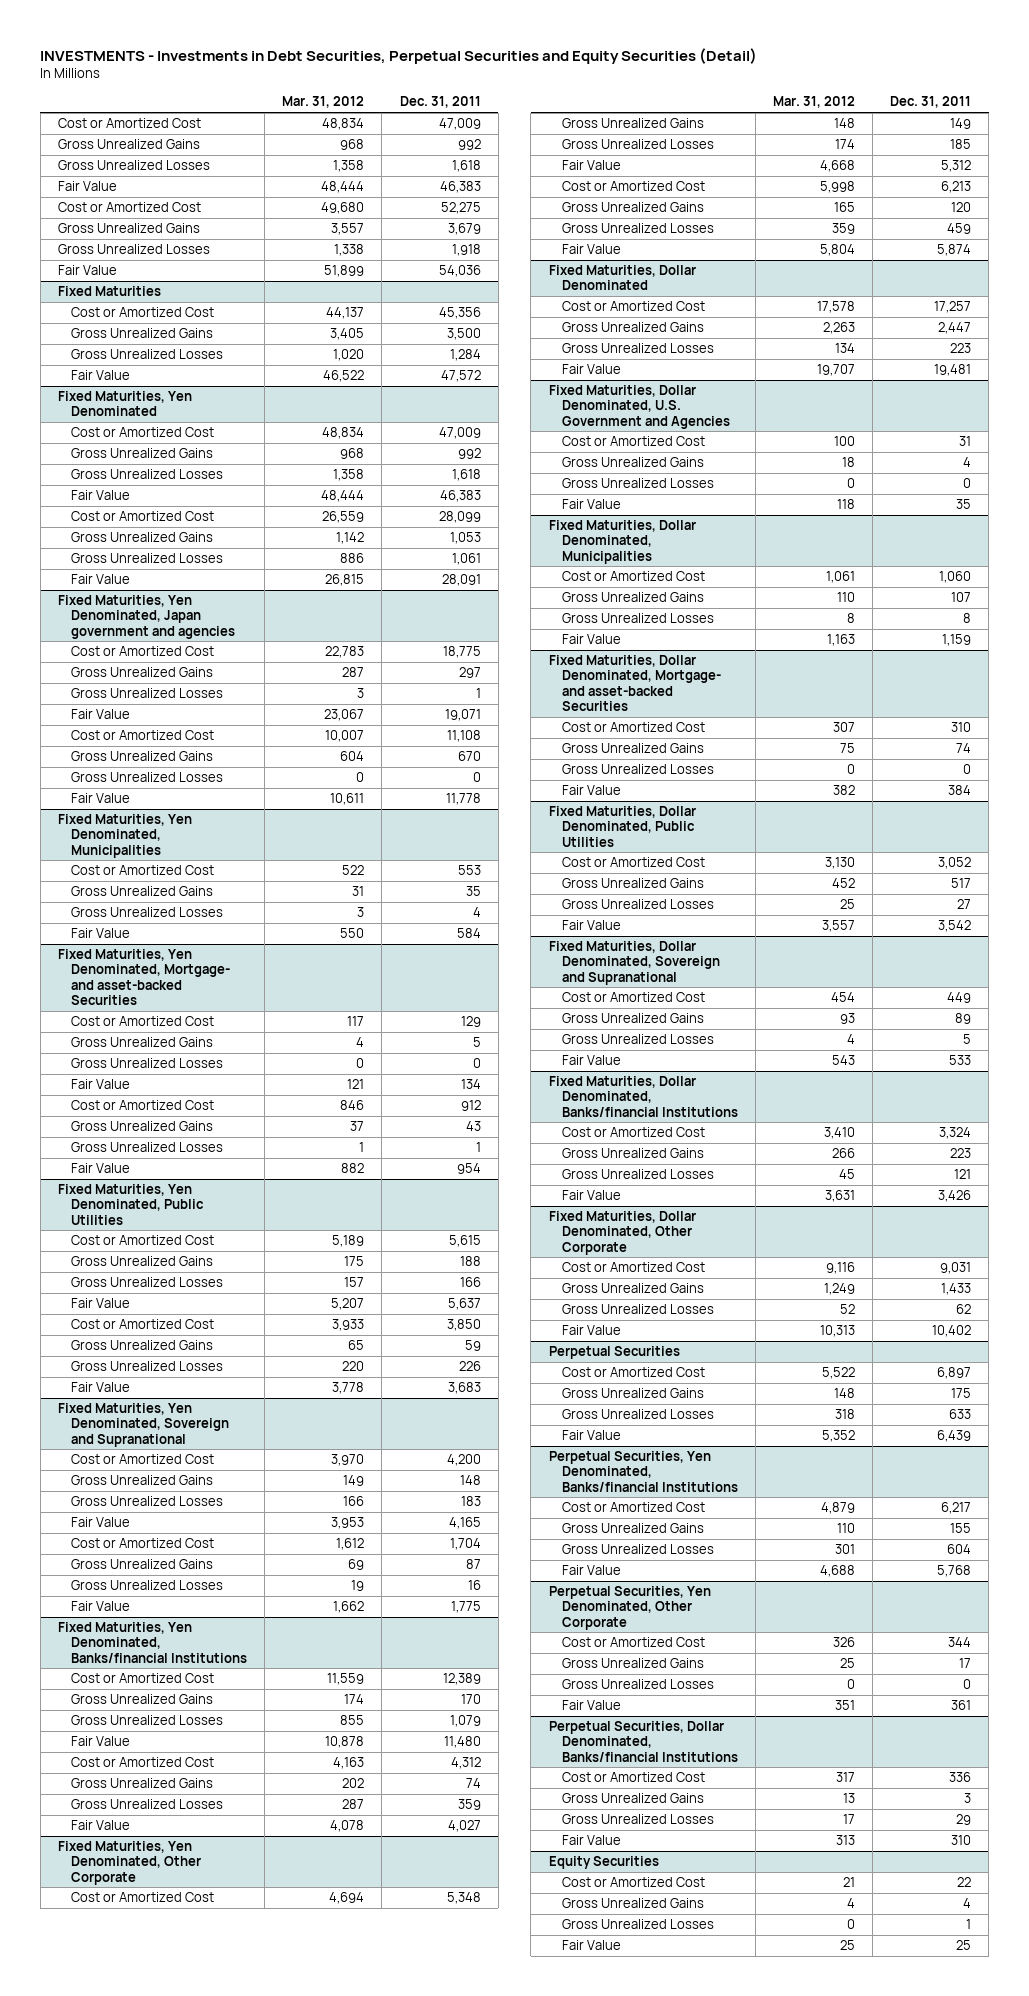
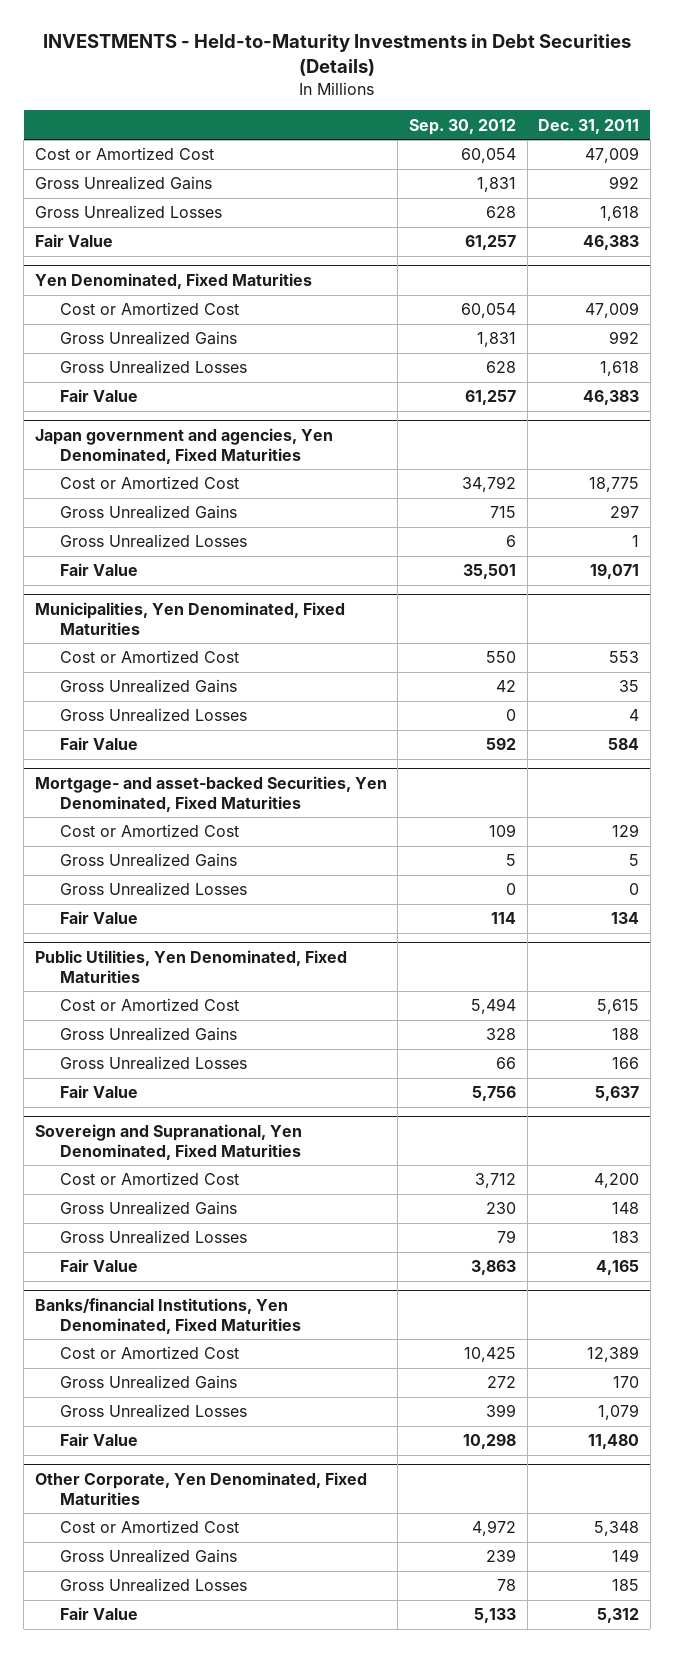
[40,47,758,64] INVESTMENTS - Investments in Debt Securities, Perpetual Securities and Equity Securities (Detail) -> [42,34,631,77] INVESTMENTS - Held-to-Maturity Investments in Debt Securities (Details)
[282,96,365,109] Mar. 31, 2012 -> none
none -> [408,118,516,135] Sep. 30, 2012
[58,202,202,213] Cost or Amortized Cost -> none
[58,223,201,234] Gross Unrealized Gains -> none
[58,244,211,255] Gross Unrealized Losses -> none
[58,265,118,276] Fair Value -> none
[58,286,162,297] Fixed Maturities -> none
[71,307,215,318] Cost or Amortized Cost -> none
[71,328,214,339] Gross Unrealized Gains -> none
[71,349,224,360] Gross Unrealized Losses -> none
[71,370,131,381] Fair Value -> none
[58,391,193,417] Fixed Maturities, Yen Denominated -> [34,272,312,289] Yen Denominated, Fixed Maturities
[71,511,215,522] Cost or Amortized Cost -> none
[71,532,214,543] Gross Unrealized Gains -> none
[71,553,224,564] Gross Unrealized Losses -> none
[71,574,131,585] Fair Value -> none
[58,595,236,639] Fixed Maturities, Yen Denominated, Japan government and agencies -> [34,427,333,464] Japan government and agencies, Yen Denominated, Fixed Maturities
[71,730,215,741] Cost or Amortized Cost -> none
[71,751,214,762] Gross Unrealized Gains -> none
[71,772,224,783] Gross Unrealized Losses -> none
[71,793,131,804] Fair Value -> none
[58,814,193,858] Fixed Maturities, Yen Denominated, Municipalities -> [34,601,345,635] Municipalities, Yen Denominated, Fixed Maturities
[58,949,231,1006] Fixed Maturities, Yen Denominated, Mortgage- and asset-backed Securities -> [34,775,387,812] Mortgage- and asset-backed Securities, Yen Denominated, Fixed Maturities
[71,1100,215,1111] Cost or Amortized Cost -> none
[71,1121,214,1132] Gross Unrealized Gains -> none
[71,1142,224,1153] Gross Unrealized Losses -> none
[71,1163,131,1174] Fair Value -> none
[58,1184,205,1225] Fixed Maturities, Yen Denominated, Public Utilities -> [34,949,347,983] Public Utilities, Yen Denominated, Fixed Maturities
[71,1319,215,1330] Cost or Amortized Cost -> none
[71,1340,214,1351] Gross Unrealized Gains -> none
[71,1361,224,1372] Gross Unrealized Losses -> none
[71,1382,131,1393] Fair Value -> none
[58,1403,230,1447] Fixed Maturities, Yen Denominated, Sovereign and Supranational -> [34,1123,302,1160] Sovereign and Supranational, Yen Denominated, Fixed Maturities
[71,1538,215,1549] Cost or Amortized Cost -> none
[71,1559,214,1570] Gross Unrealized Gains -> none
[71,1580,224,1591] Gross Unrealized Losses -> none
[71,1601,131,1612] Fair Value -> none
[58,1622,248,1663] Fixed Maturities, Yen Denominated, Banks/financial Institutions -> [34,1297,301,1334] Banks/financial Institutions, Yen Denominated, Fixed Maturities
[71,1757,215,1768] Cost or Amortized Cost -> none
[71,1778,214,1789] Gross Unrealized Gains -> none
[71,1799,224,1810] Gross Unrealized Losses -> none
[71,1820,131,1831] Fair Value -> none
[58,1841,202,1885] Fixed Maturities, Yen Denominated, Other Corporate -> [34,1471,367,1505] Other Corporate, Yen Denominated, Fixed Maturities
[561,181,705,192] Cost or Amortized Cost -> none
[561,202,704,213] Gross Unrealized Gains -> none
[561,223,714,234] Gross Unrealized Losses -> none
[561,244,621,255] Fair Value -> none
[548,265,696,291] Fixed Maturities, Dollar Denominated -> none
[561,301,705,312] Cost or Amortized Cost -> none
[561,322,704,333] Gross Unrealized Gains -> none
[561,343,714,354] Gross Unrealized Losses -> none
[561,364,621,375] Fair Value -> none
[548,385,730,429] Fixed Maturities, Dollar Denominated, U.S. Government and Agencies -> none
[561,436,705,447] Cost or Amortized Cost -> none
[561,457,704,468] Gross Unrealized Gains -> none
[561,478,714,489] Gross Unrealized Losses -> none
[561,499,621,510] Fair Value -> none
[548,520,696,564] Fixed Maturities, Dollar Denominated, Municipalities -> none
[561,571,705,582] Cost or Amortized Cost -> none
[561,592,704,603] Gross Unrealized Gains -> none
[561,613,714,624] Gross Unrealized Losses -> none
[561,634,621,645] Fair Value -> none
[548,655,721,712] Fixed Maturities, Dollar Denominated, Mortgage- and asset-backed Securities -> none
[561,722,705,733] Cost or Amortized Cost -> none
[561,743,704,754] Gross Unrealized Gains -> none
[561,764,714,775] Gross Unrealized Losses -> none
[561,785,621,796] Fair Value -> none
[548,806,696,847] Fixed Maturities, Dollar Denominated, Public Utilities -> none
[561,857,705,868] Cost or Amortized Cost -> none
[561,878,704,889] Gross Unrealized Gains -> none
[561,899,714,910] Gross Unrealized Losses -> none
[561,920,621,931] Fair Value -> none
[548,941,720,985] Fixed Maturities, Dollar Denominated, Sovereign and Supranational -> none
[561,992,705,1003] Cost or Amortized Cost -> none
[561,1013,704,1024] Gross Unrealized Gains -> none
[561,1034,714,1045] Gross Unrealized Losses -> none
[561,1055,621,1066] Fair Value -> none
[548,1076,738,1117] Fixed Maturities, Dollar Denominated, Banks/financial Institutions -> none
[561,1127,705,1138] Cost or Amortized Cost -> none
[561,1148,704,1159] Gross Unrealized Gains -> none
[561,1169,714,1180] Gross Unrealized Losses -> none
[561,1190,621,1201] Fair Value -> none
[548,1211,696,1255] Fixed Maturities, Dollar Denominated, Other Corporate -> none
[561,1262,705,1273] Cost or Amortized Cost -> none
[561,1283,704,1294] Gross Unrealized Gains -> none
[561,1304,714,1315] Gross Unrealized Losses -> none
[561,1325,621,1336] Fair Value -> none
[548,1346,680,1360] Perpetual Securities -> none
[561,1367,705,1378] Cost or Amortized Cost -> none
[561,1388,704,1399] Gross Unrealized Gains -> none
[561,1409,714,1420] Gross Unrealized Losses -> none
[561,1430,621,1441] Fair Value -> none
[548,1451,738,1492] Perpetual Securities, Yen Denominated, Banks/financial Institutions -> none
[561,1502,705,1513] Cost or Amortized Cost -> none
[561,1523,704,1534] Gross Unrealized Gains -> none
[561,1544,714,1555] Gross Unrealized Losses -> none
[561,1565,621,1576] Fair Value -> none
[548,1586,711,1630] Perpetual Securities, Yen Denominated, Other Corporate -> none
[561,1637,705,1648] Cost or Amortized Cost -> none
[561,1658,704,1669] Gross Unrealized Gains -> none
[561,1679,714,1690] Gross Unrealized Losses -> none
[561,1700,621,1711] Fair Value -> none
[548,1721,738,1762] Perpetual Securities, Dollar Denominated, Banks/financial Institutions -> none
[561,1772,705,1783] Cost or Amortized Cost -> none
[561,1793,704,1804] Gross Unrealized Gains -> none
[561,1814,714,1825] Gross Unrealized Losses -> none
[561,1835,621,1846] Fair Value -> none
[548,1856,659,1870] Equity Securities -> none
[561,1877,705,1888] Cost or Amortized Cost -> none
[561,1898,704,1909] Gross Unrealized Gains -> none
[561,1919,714,1930] Gross Unrealized Losses -> none
[561,1940,621,1951] Fair Value -> none

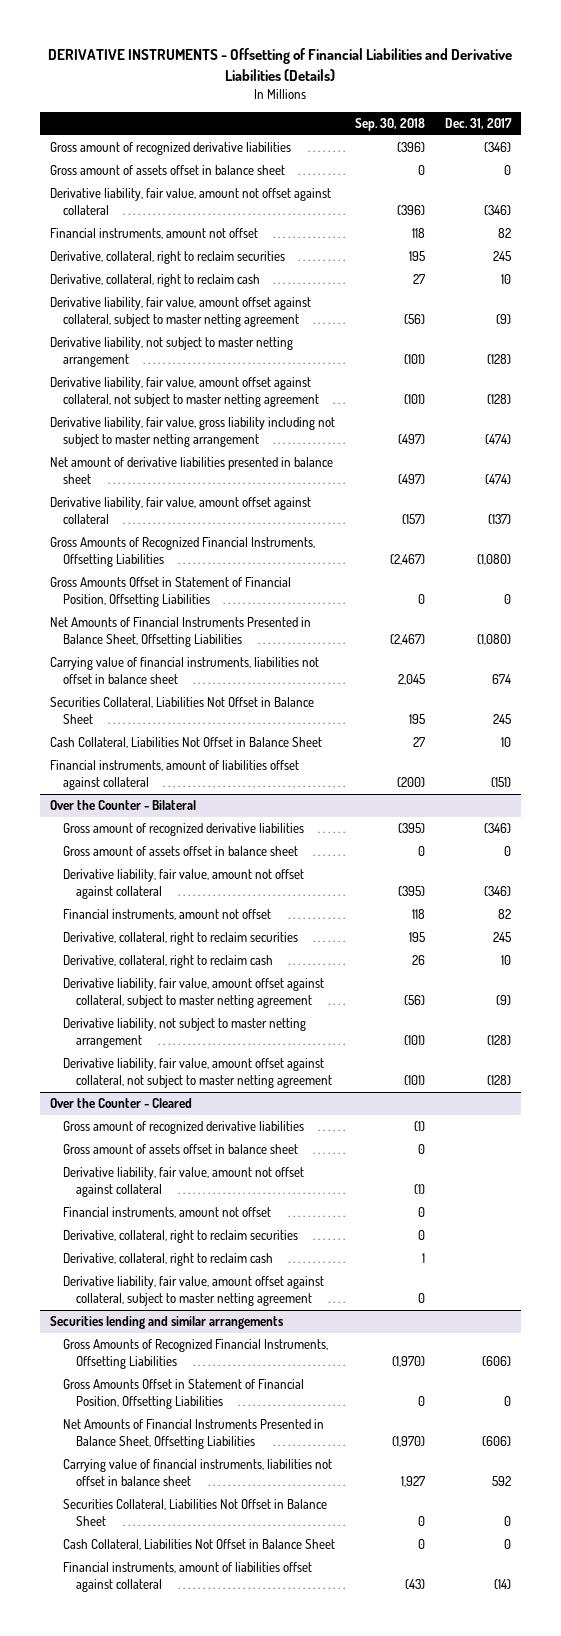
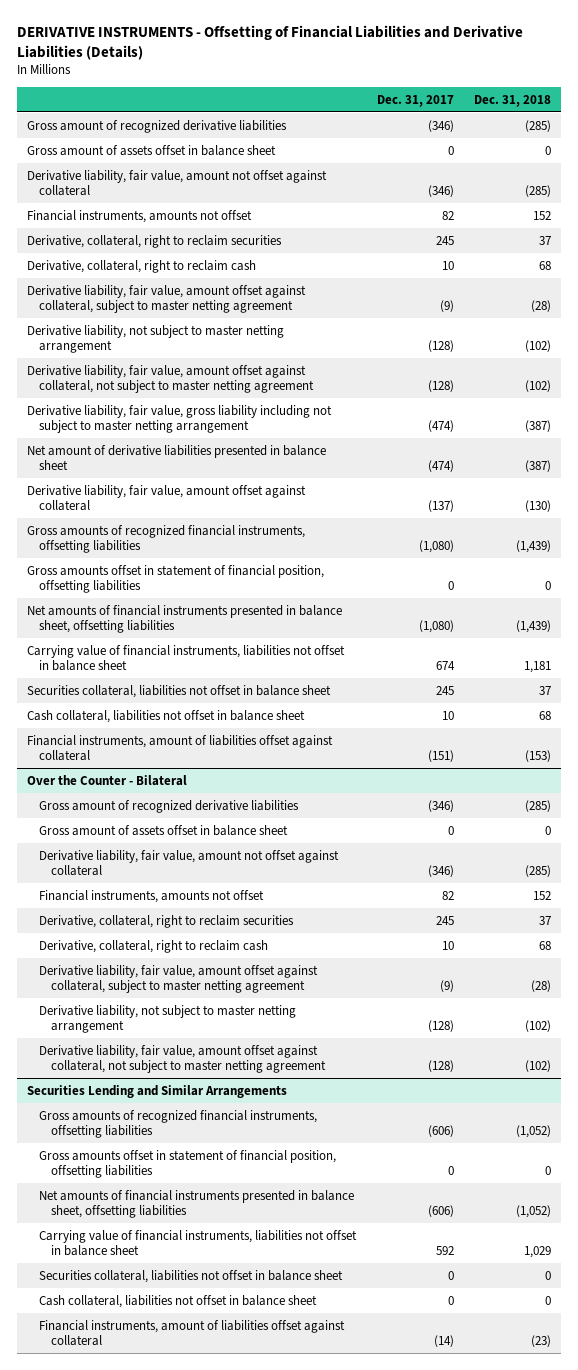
[354,118,425,132] Sep. 30, 2018 -> none
none -> [473,94,551,107] Dec. 31, 2018
[49,228,258,240] Financial instruments, amount not offset -> [26,209,252,223] Financial instruments, amounts not offset
[49,537,315,568] Gross Amounts of Recognized Financial Instruments, Offsetting Liabilities -> [26,524,305,553] Gross amounts of recognized financial instruments, offsetting liabilities
[49,577,291,608] Gross Amounts Offset in Statement of Financial Position, Offsetting Liabilities -> [26,564,324,593] Gross amounts offset in statement of financial position, offsetting liabilities
[49,617,311,648] Net Amounts of Financial Instruments Presented in Balance Sheet, Offsetting Liabilities -> [26,604,342,633] Net amounts of financial instruments presented in balance sheet, offsetting liabilities
[49,697,314,725] Securities Collateral, Liabilities Not Offset in Balance Sheet -> [26,684,331,698] Securities collateral, liabilities not offset in balance sheet
[49,737,322,749] Cash Collateral, Liabilities Not Offset in Balance Sheet -> [26,709,305,723] Cash collateral, liabilities not offset in balance sheet
[62,909,271,921] Financial instruments, amount not offset -> [39,889,265,903] Financial instruments, amounts not offset
[49,1098,192,1109] Over the Counter - Cleared -> none
[62,1121,304,1135] Gross amount of recognized derivative liabilities -> none
[62,1144,298,1155] Gross amount of assets offset in balance sheet -> none
[62,1167,304,1198] Derivative liability, fair value, amount not offset against collateral -> none
[62,1207,271,1219] Financial instruments, amount not offset -> none
[62,1230,298,1244] Derivative, collateral, right to reclaim securities -> none
[62,1253,273,1267] Derivative, collateral, right to reclaim cash -> none
[62,1276,324,1307] Derivative liability, fair value, amount offset against collateral, subject to master netting agreement -> none
[49,1316,284,1330] Securities lending and similar arrangements -> [26,1084,287,1098] Securities Lending and Similar Arrangements
[62,1339,328,1370] Gross Amounts of Recognized Financial Instruments, Offsetting Liabilities -> [39,1109,318,1138] Gross amounts of recognized financial instruments, offsetting liabilities
[62,1379,304,1410] Gross Amounts Offset in Statement of Financial Position, Offsetting Liabilities -> [39,1149,337,1178] Gross amounts offset in statement of financial position, offsetting liabilities
[62,1419,324,1450] Net Amounts of Financial Instruments Presented in Balance Sheet, Offsetting Liabilities -> [39,1189,355,1218] Net amounts of financial instruments presented in balance sheet, offsetting liabilities
[62,1499,327,1527] Securities Collateral, Liabilities Not Offset in Balance Sheet -> [39,1269,344,1283] Securities collateral, liabilities not offset in balance sheet
[62,1539,335,1551] Cash Collateral, Liabilities Not Offset in Balance Sheet -> [39,1294,318,1308] Cash collateral, liabilities not offset in balance sheet

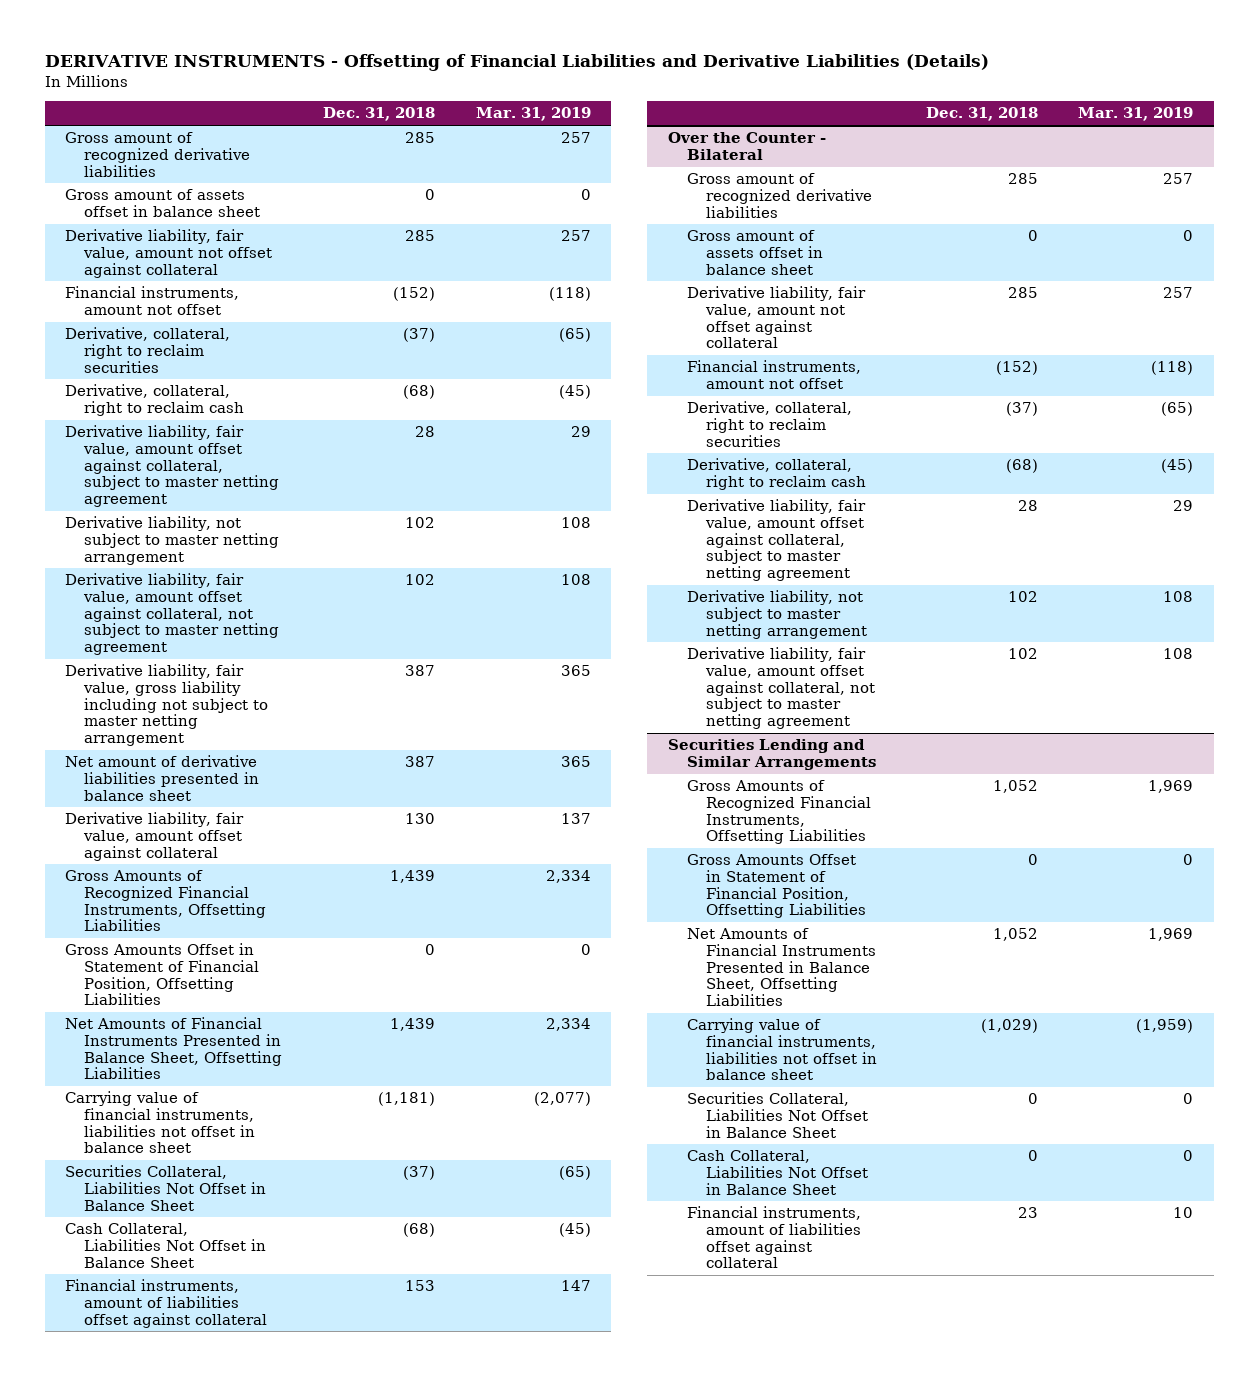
[376,94,454,107] Dec. 31, 2017 -> none
none -> [475,107,591,122] Mar. 31, 2019
[524,119,551,132] (285) -> [405,132,436,144] 285
[524,184,551,197] (285) -> [405,230,436,242] 285
[26,209,252,223] Financial instruments, amounts not offset -> [65,286,240,315] Financial instruments, amount not offset
[532,210,551,220] 152 -> [393,287,436,302] (152)
[538,235,551,245] 37 -> [403,328,436,343] (37)
[538,260,551,270] 68 -> [403,385,436,400] (68)
[530,299,551,312] (28) -> [415,426,436,438] 28
[524,339,551,352] (102) -> [405,517,436,529] 102
[524,379,551,392] (102) -> [405,574,436,586] 102
[524,419,551,432] (387) -> [405,665,436,677] 387
[524,459,551,472] (387) -> [405,756,436,768] 387
[524,499,551,512] (130) -> [405,813,436,825] 130
[26,524,305,553] Gross amounts of recognized financial instruments, offsetting liabilities -> [65,870,267,932] Gross Amounts of Recognized Financial Instruments, Offsetting Liabilities
[515,539,551,553] (1,439) -> [390,870,436,884] 1,439
[26,564,324,593] Gross amounts offset in statement of financial position, offsetting liabilities -> [65,943,260,1006] Gross Amounts Offset in Statement of Financial Position, Offsetting Liabilities
[26,604,342,633] Net amounts of financial instruments presented in balance sheet, offsetting liabilities -> [65,1017,283,1080] Net Amounts of Financial Instruments Presented in Balance Sheet, Offsetting Liabilities
[515,619,551,633] (1,439) -> [390,1018,436,1032] 1,439
[523,660,551,673] 1,181 -> [378,1092,436,1107] (1,181)
[26,684,331,698] Securities collateral, liabilities not offset in balance sheet -> [65,1165,267,1211] Securities Collateral, Liabilities Not Offset in Balance Sheet
[538,685,551,695] 37 -> [403,1166,436,1181] (37)
[26,709,305,723] Cash collateral, liabilities not offset in balance sheet -> [65,1223,267,1268] Cash Collateral, Liabilities Not Offset in Balance Sheet
[538,710,551,720] 68 -> [403,1223,436,1238] (68)
[524,749,551,762] (153) -> [405,1280,436,1292] 153
[524,799,551,812] (285) -> [1007,173,1038,185] 285
[524,864,551,877] (285) -> [1007,287,1038,299] 285
[39,889,265,903] Financial instruments, amounts not offset -> [686,360,861,389] Financial instruments, amount not offset
[532,890,551,900] 152 -> [995,361,1038,376] (152)
[538,915,551,925] 37 -> [1005,402,1038,417] (37)
[538,940,551,950] 68 -> [1005,459,1038,474] (68)
[530,979,551,992] (28) -> [1017,500,1038,512] 28
[524,1019,551,1032] (102) -> [1007,591,1038,603] 102
[524,1059,551,1072] (102) -> [1007,648,1038,660] 102
[39,1109,318,1138] Gross amounts of recognized financial instruments, offsetting liabilities -> [686,780,871,845] Gross Amounts of Recognized Financial Instruments, Offsetting Liabilities
[515,1124,551,1138] (1,052) -> [992,780,1038,794] 1,052
[39,1149,337,1178] Gross amounts offset in statement of financial position, offsetting liabilities -> [686,854,866,919] Gross Amounts Offset in Statement of Financial Position, Offsetting Liabilities
[39,1189,355,1218] Net amounts of financial instruments presented in balance sheet, offsetting liabilities -> [686,928,876,1007] Net Amounts of Financial Instruments Presented in Balance Sheet, Offsetting Liabilities
[515,1204,551,1218] (1,052) -> [992,928,1038,942] 1,052
[523,1245,551,1258] 1,029 -> [980,1019,1038,1034] (1,029)
[39,1269,344,1283] Securities collateral, liabilities not offset in balance sheet -> [686,1092,868,1138] Securities Collateral, Liabilities Not Offset in Balance Sheet
[39,1294,318,1308] Cash collateral, liabilities not offset in balance sheet -> [686,1150,868,1195] Cash Collateral, Liabilities Not Offset in Balance Sheet
[530,1334,551,1347] (23) -> [1017,1207,1038,1219] 23

